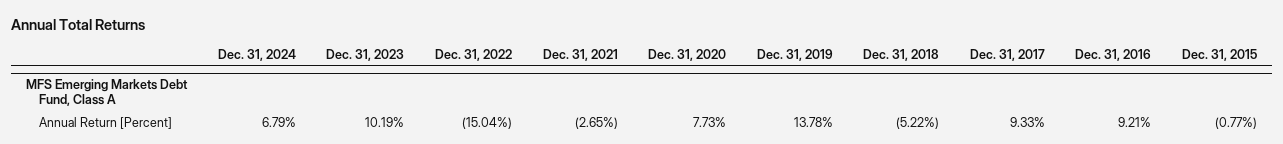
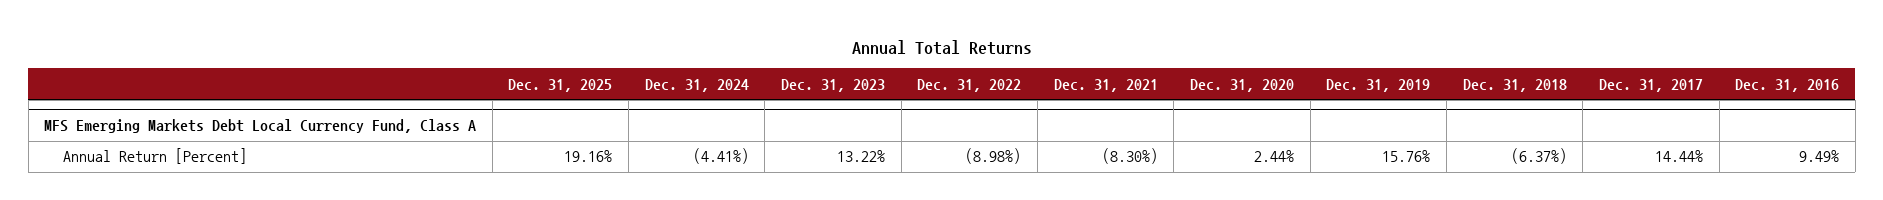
[1181,48,1257,61] Dec. 31, 2015 -> none
none -> [508,78,613,92] Dec. 31, 2025
[26,79,189,107] MFS Emerging Markets Debt Fund, Class A -> [44,119,477,134] MFS Emerging Markets Debt Local Currency Fund, Class A
[261,116,296,127] 6.79% -> [692,148,749,165] (4.41%)
[365,116,405,127] 10.19% -> [837,150,886,163] 13.22%
[461,116,512,129] (15.04%) -> [965,148,1022,165] (8.98%)
[574,116,618,129] (2.65%) -> [1101,148,1158,165] (8.30%)
[693,116,727,127] 7.73% -> [1253,150,1294,163] 2.44%
[793,116,833,127] 13.78% -> [1382,150,1431,163] 15.76%
[896,116,940,129] (5.22%) -> [1510,148,1567,165] (6.37%)
[1009,116,1045,127] 9.33% -> [1654,150,1703,163] 14.44%
[1118,116,1152,127] 9.21% -> [1799,150,1840,163] 9.49%

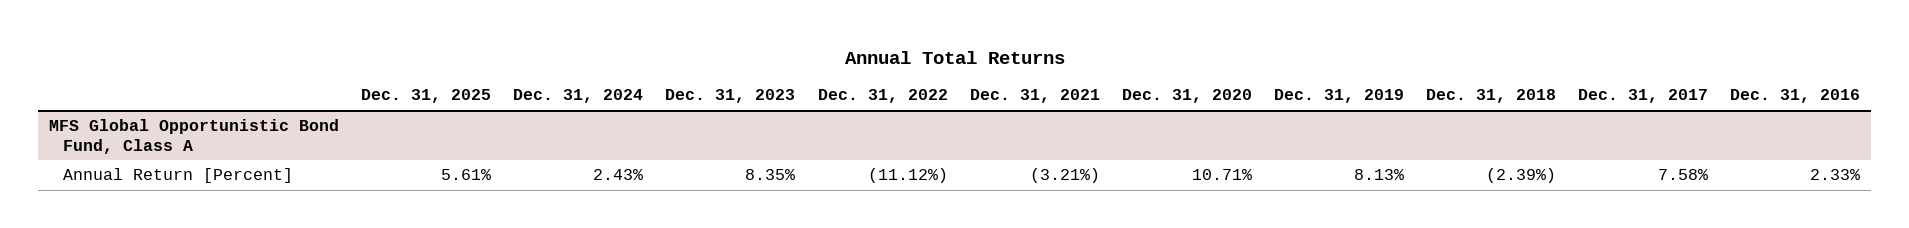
[44,119,477,134] MFS Emerging Markets Debt Local Currency Fund, Class A -> none
none -> [49,119,340,154] MFS Global Opportunistic Bond Fund, Class A
[564,150,613,163] 19.16% -> [441,169,492,181] 5.61%
[692,148,749,165] (4.41%) -> [593,169,644,181] 2.43%
[837,150,886,163] 13.22% -> [745,169,796,181] 8.35%
[965,148,1022,165] (8.98%) -> [867,168,948,184] (11.12%)
[1101,148,1158,165] (8.30%) -> [1029,168,1100,184] (3.21%)
[1253,150,1294,163] 2.44% -> [1191,169,1252,181] 10.71%
[1382,150,1431,163] 15.76% -> [1353,169,1404,181] 8.13%
[1510,148,1567,165] (6.37%) -> [1486,168,1557,184] (2.39%)
[1654,150,1703,163] 14.44% -> [1658,169,1709,181] 7.58%
[1799,150,1840,163] 9.49% -> [1810,169,1861,181] 2.33%

